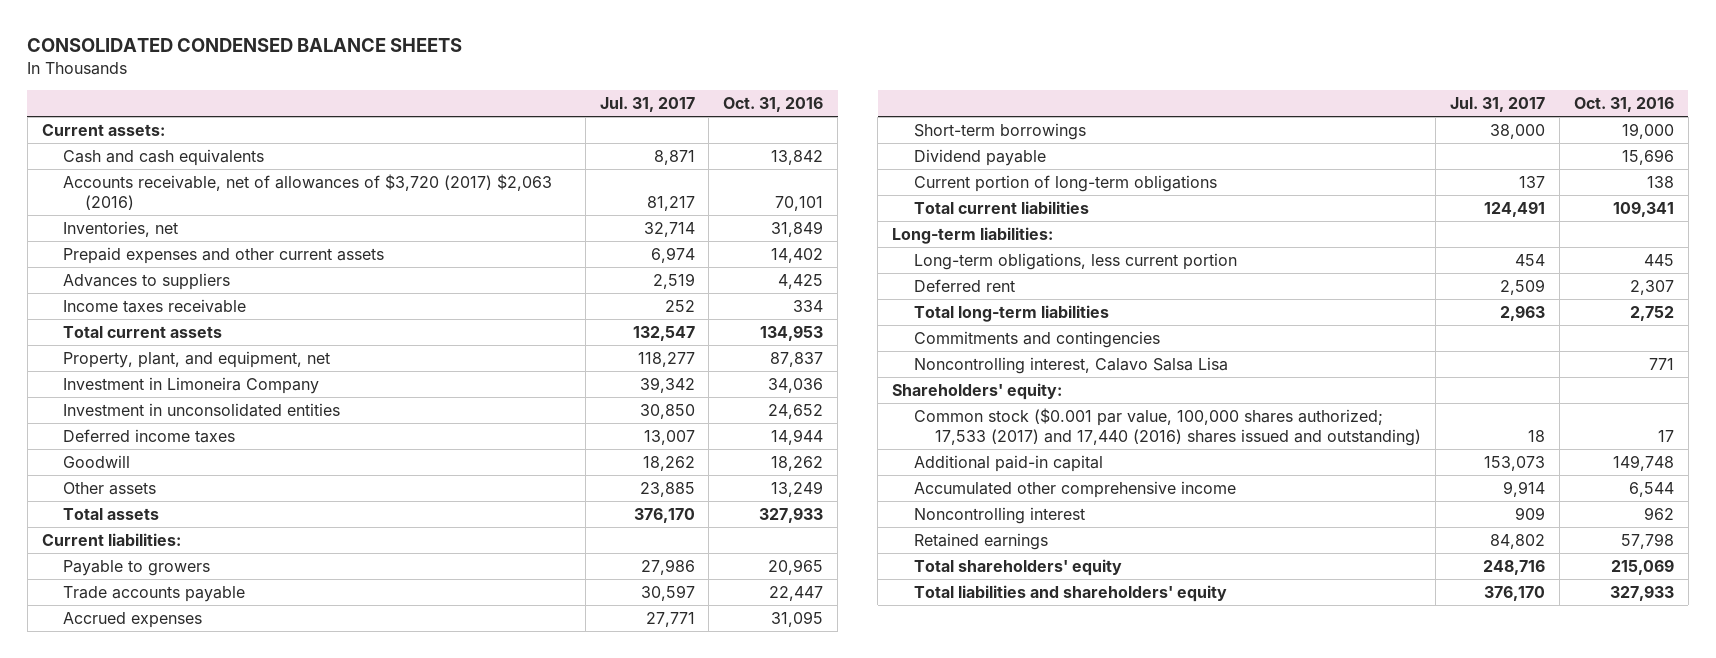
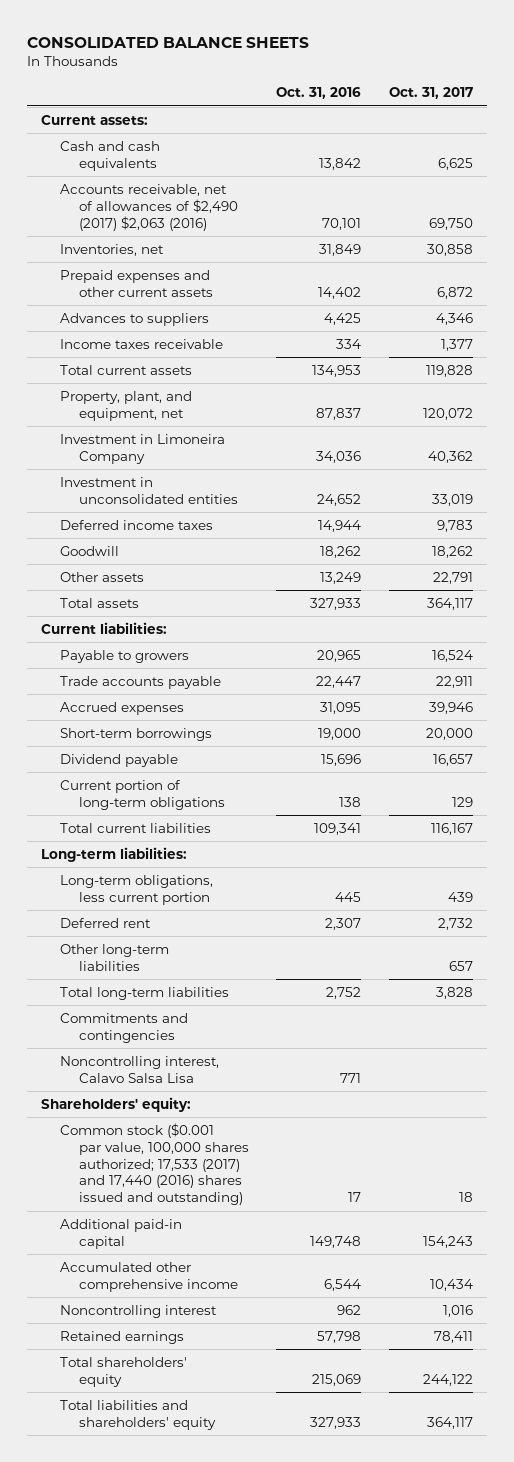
[27,38,463,53] CONSOLIDATED CONDENSED BALANCE SHEETS -> [26,36,309,48] CONSOLIDATED BALANCE SHEETS
[599,97,695,113] Jul. 31, 2017 -> none
none -> [388,87,473,100] Oct. 31, 2017
[63,174,553,211] Accounts receivable, net of allowances of $3,720 (2017) $2,063 (2016) -> [59,183,238,231] Accounts receivable, net of allowances of $2,490 (2017) $2,063 (2016)
none -> [59,943,169,971] Other long-term liabilities

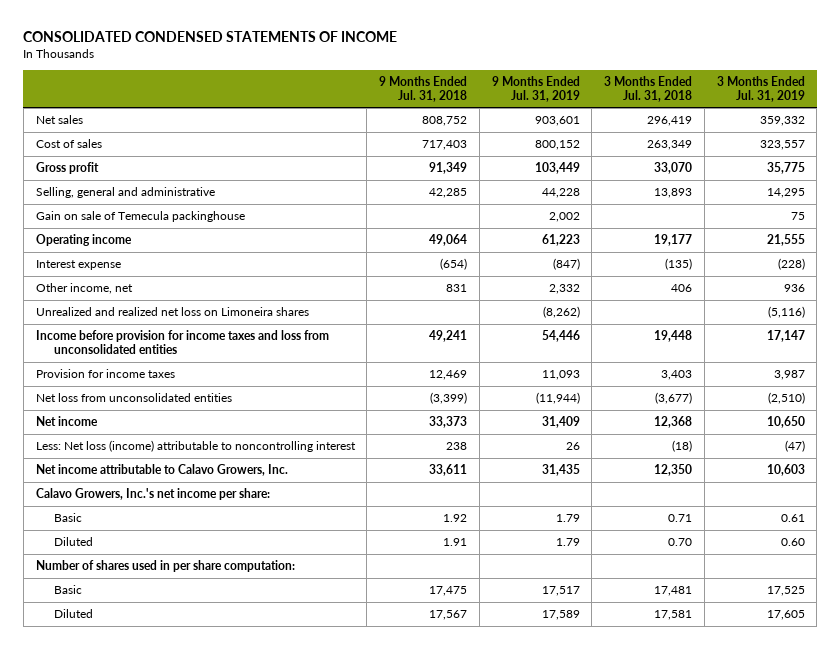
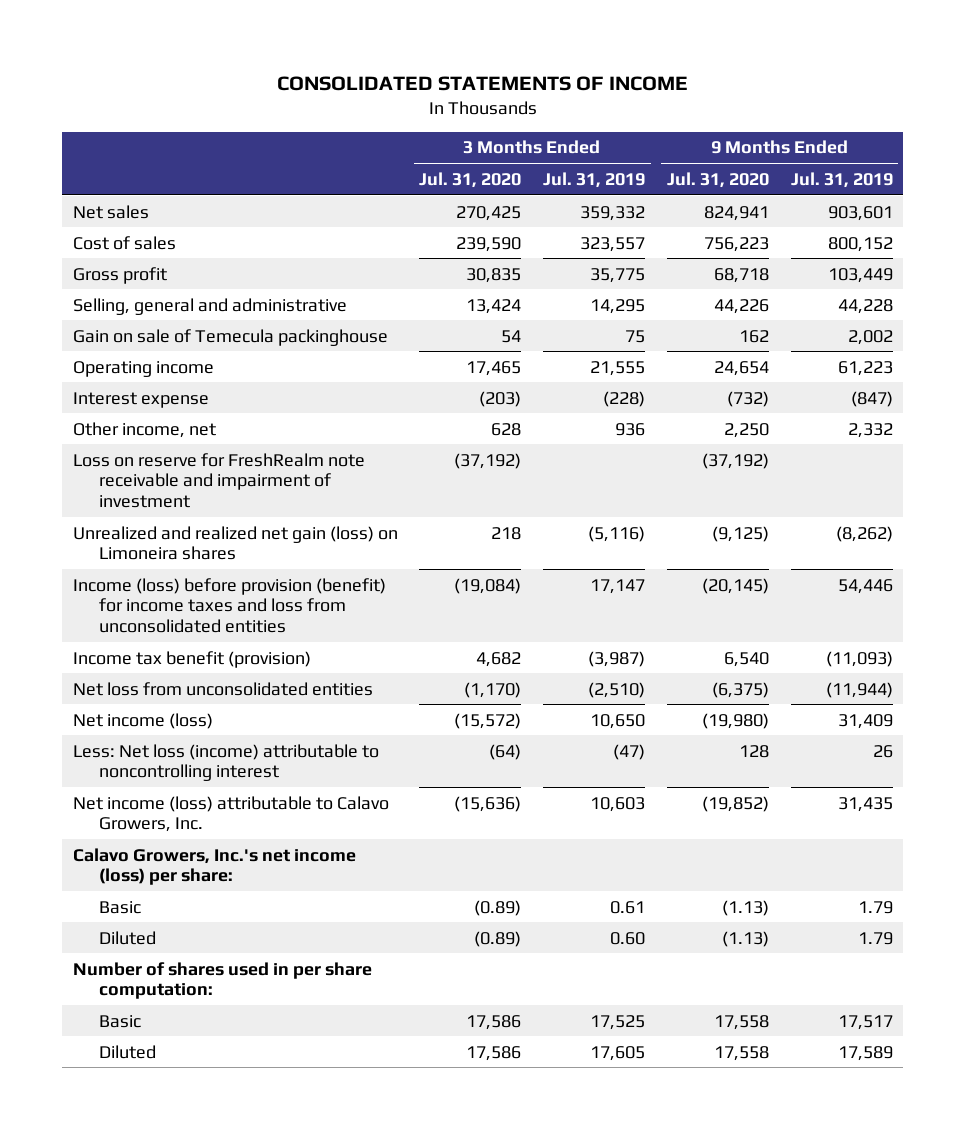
[23,30,398,42] CONSOLIDATED CONDENSED STATEMENTS OF INCOME -> [276,75,688,91] CONSOLIDATED STATEMENTS OF INCOME
[379,75,468,102] 9 Months Ended Jul. 31, 2018 -> none
[604,75,693,102] 3 Months Ended Jul. 31, 2018 -> none
none -> [419,171,522,188] Jul. 31, 2020
none -> [666,171,769,188] Jul. 31, 2020
none -> [72,452,365,509] Loss on reserve for FreshRealm note receivable and impairment of investment
[35,307,309,317] Unrealized and realized net loss on Limoneira shares -> [72,525,398,561] Unrealized and realized net gain (loss) on Limoneira shares
[35,330,329,355] Income before provision for income taxes and loss from unconsolidated entities -> [72,577,386,634] Income (loss) before provision (benefit) for income taxes and loss from unconsolidated entities
[35,369,175,379] Provision for income taxes -> [72,650,311,668] Income tax benefit (provision)
[541,370,580,381] 11,093 -> [825,650,893,667] (11,093)
[773,370,805,381] 3,987 -> [588,650,646,667] (3,987)
[35,416,98,427] Net income -> [72,712,213,729] Net income (loss)
[35,464,288,477] Net income attributable to Calavo Growers, Inc. -> [72,795,389,833] Net income (loss) attributable to Calavo Growers, Inc.
[35,488,270,501] Calavo Growers, Inc.'s net income per share: -> [72,847,356,886] Calavo Growers, Inc.'s net income (loss) per share:

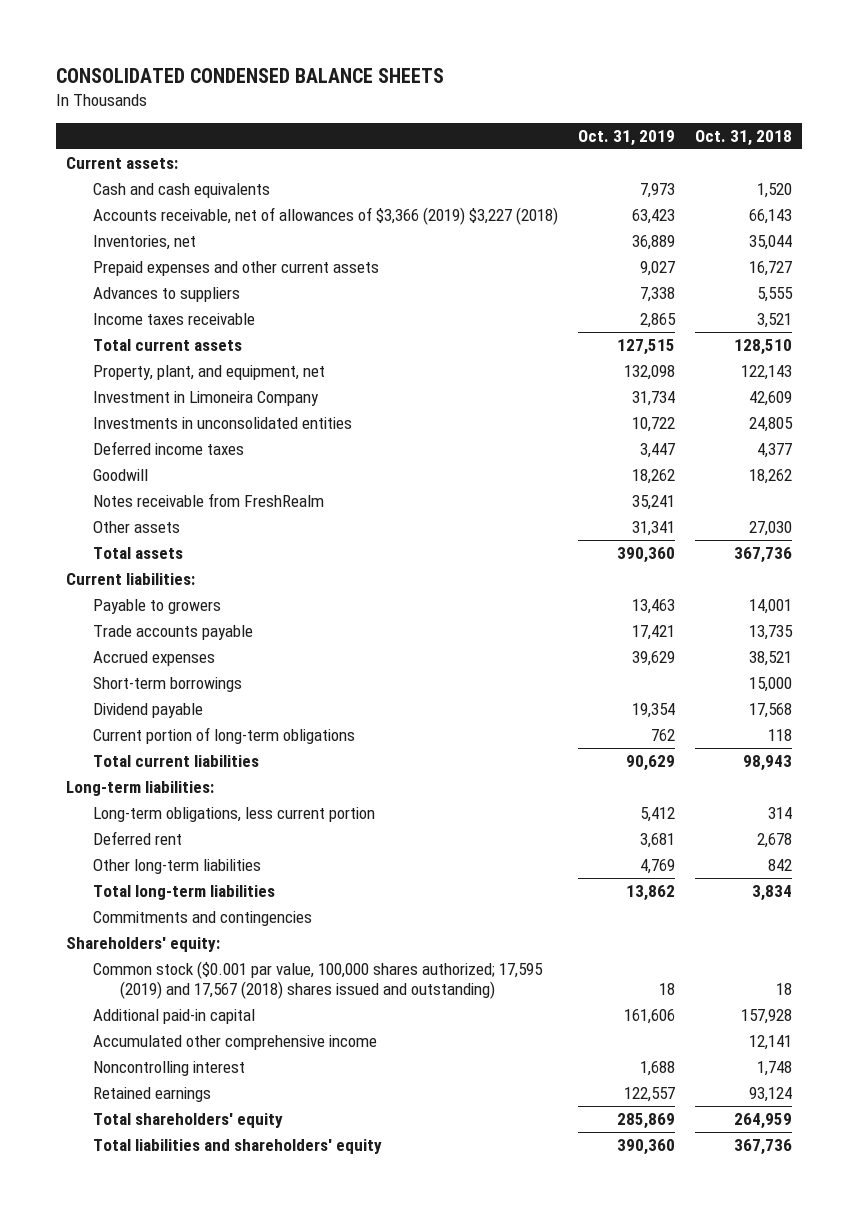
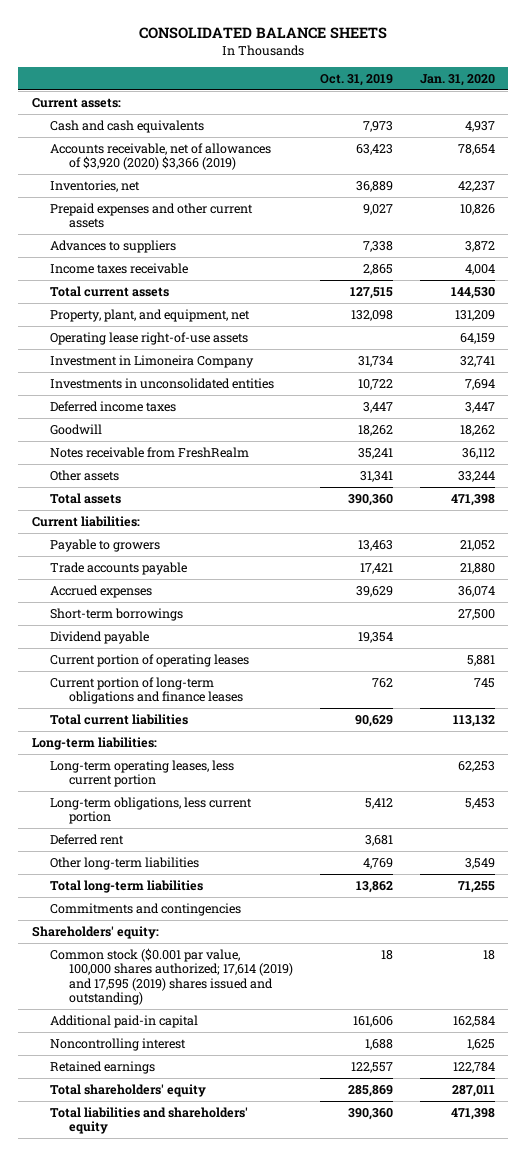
[55,67,444,83] CONSOLIDATED CONDENSED BALANCE SHEETS -> [139,26,388,39] CONSOLIDATED BALANCE SHEETS
[694,130,792,147] Oct. 31, 2018 -> none
none -> [419,74,495,87] Jan. 31, 2020
[93,206,559,225] Accounts receivable, net of allowances of $3,366 (2019) $3,227 (2018) -> [50,142,272,171] Accounts receivable, net of allowances of $3,920 (2020) $3,366 (2019)
none -> [50,331,249,345] Operating lease right-of-use assets
none -> [50,653,250,667] Current portion of operating leases
[93,726,356,744] Current portion of long-term obligations -> [50,676,243,705] Current portion of long-term obligations and finance leases
none -> [50,759,235,788] Long-term operating leases, less current portion
[93,960,544,1000] Common stock ($0.001 par value, 100,000 shares authorized; 17,595 (2019) and 17,567 (2018) shares issued and outstanding) -> [50,947,293,1006] Common stock ($0.001 par value, 100,000 shares authorized; 17,614 (2019) and 17,595 (2019) shares issued and outstanding)
[93,1034,378,1050] Accumulated other comprehensive income -> none

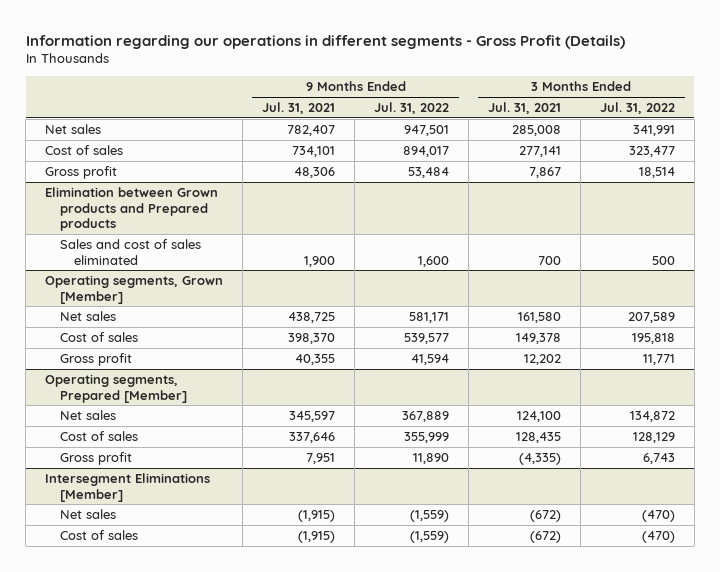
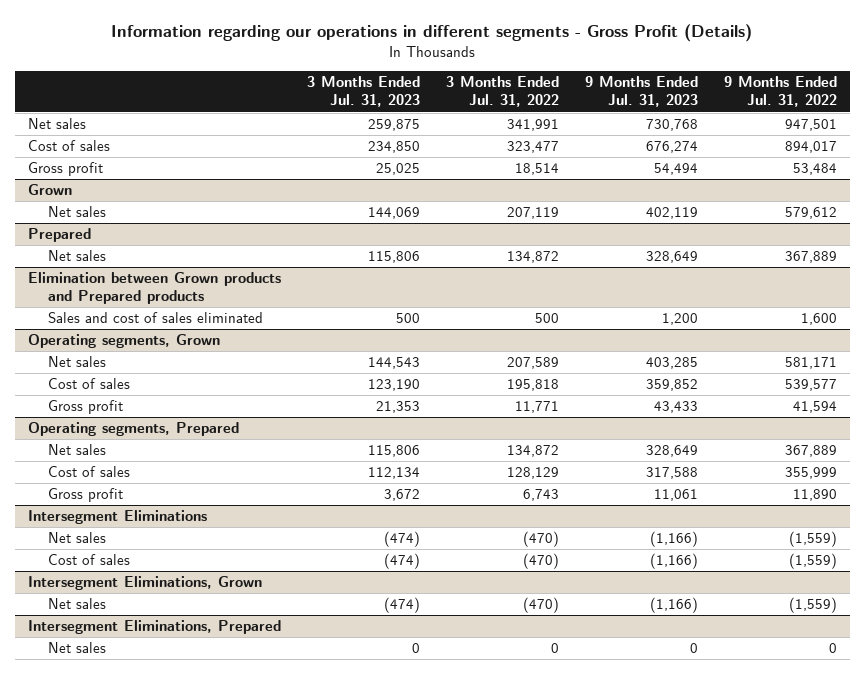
[262,101,336,114] Jul. 31, 2021 -> none
[487,101,561,114] Jul. 31, 2021 -> none
none -> [306,76,420,108] 3 Months Ended Jul. 31, 2023
none -> [584,76,698,108] 9 Months Ended Jul. 31, 2023
none -> [27,184,72,196] Grown
none -> [48,206,107,218] Net sales
none -> [27,228,91,243] Prepared
none -> [48,250,107,262] Net sales
[45,274,224,304] Operating segments, Grown [Member] -> [27,334,220,349] Operating segments, Grown
[45,373,187,403] Operating segments, Prepared [Member] -> [27,422,239,437] Operating segments, Prepared
[45,472,211,502] Intersegment Eliminations [Member] -> [27,510,207,525] Intersegment Eliminations
none -> [27,576,262,591] Intersegment Eliminations, Grown
none -> [48,598,107,610] Net sales
none -> [27,620,281,635] Intersegment Eliminations, Prepared
none -> [48,642,107,654] Net sales

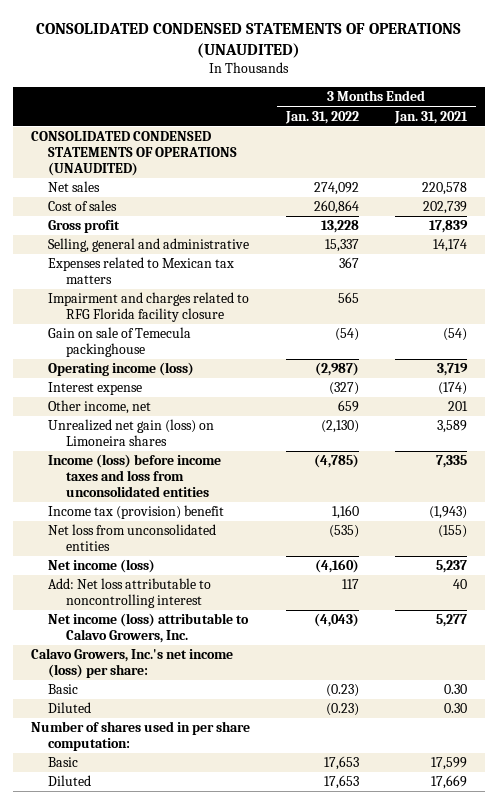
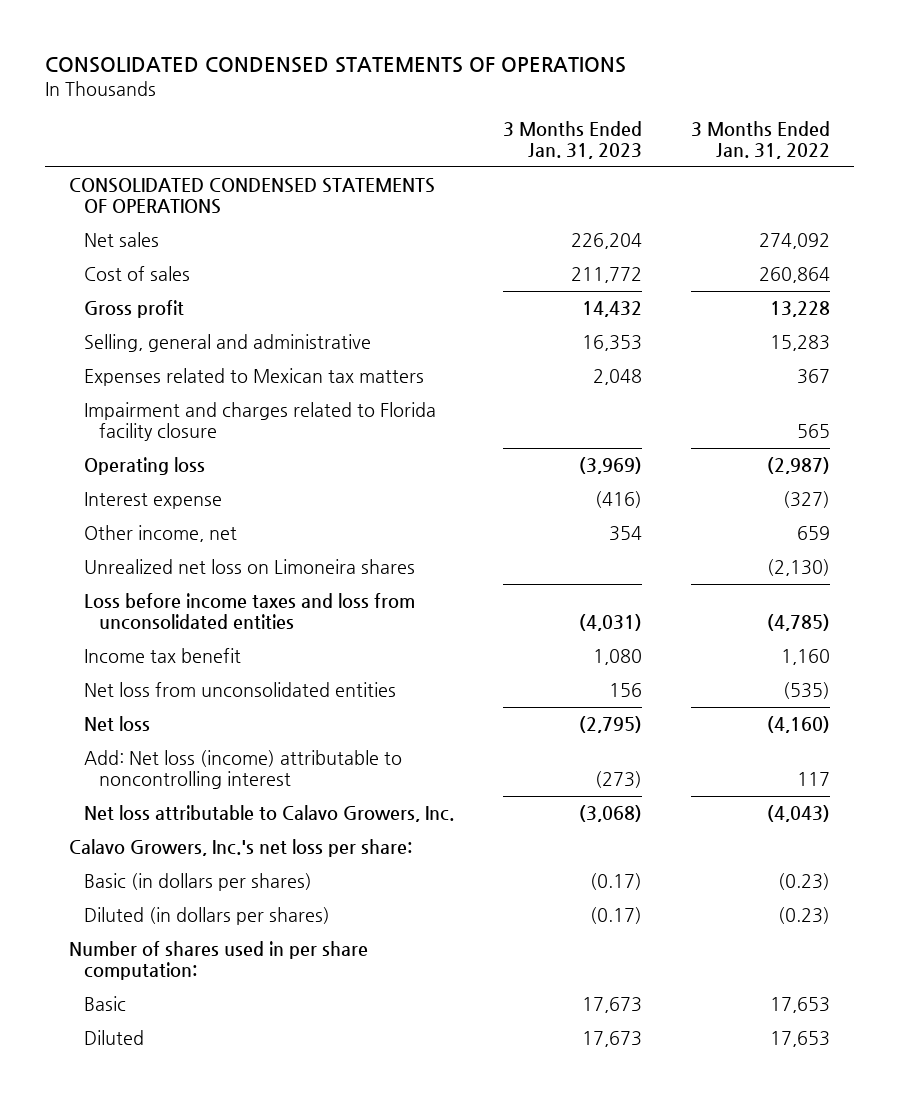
[35,22,461,58] CONSOLIDATED CONDENSED STATEMENTS OF OPERATIONS (UNAUDITED) -> [44,57,626,74] CONSOLIDATED CONDENSED STATEMENTS OF OPERATIONS
[393,110,468,124] Jan. 31, 2021 -> none
none -> [503,120,643,160] 3 Months Ended Jan. 31, 2023
[30,131,238,176] CONSOLIDATED CONDENSED STATEMENTS OF OPERATIONS (UNAUDITED) -> [68,177,435,215] CONSOLIDATED CONDENSED STATEMENTS OF OPERATIONS
[324,239,359,253] 15,337 -> [769,334,830,351] 15,283
[48,327,192,358] Gain on sale of Temecula packinghouse -> none
[48,292,250,323] Impairment and charges related to RFG Florida facility closure -> [84,401,437,442] Impairment and charges related to Florida facility closure
[48,362,195,377] Operating income (loss) -> [84,456,206,475] Operating loss
[48,419,215,447] Unrealized net gain (loss) on Limoneira shares -> [84,558,416,574] Unrealized net loss on Limoneira shares
[48,454,222,497] Income (loss) before income taxes and loss from unconsolidated entities -> [84,592,416,631] Loss before income taxes and loss from unconsolidated entities
[48,505,225,520] Income tax (provision) benefit -> [84,647,242,663] Income tax benefit
[48,559,156,574] Net income (loss) -> [84,715,151,731] Net loss
[48,578,212,609] Add: Net loss attributable to noncontrolling interest -> [84,749,403,790] Add: Net loss (income) attributable to noncontrolling interest
[48,613,250,644] Net income (loss) attributable to Calavo Growers, Inc. -> [84,804,455,822] Net loss attributable to Calavo Growers, Inc.
[30,648,233,679] Calavo Growers, Inc.'s net income (loss) per share: -> [68,838,412,857] Calavo Growers, Inc.'s net loss per share:
[48,684,79,695] Basic -> [84,872,313,891] Basic (in dollars per shares)
[48,702,92,714] Diluted -> [84,906,331,925] Diluted (in dollars per shares)

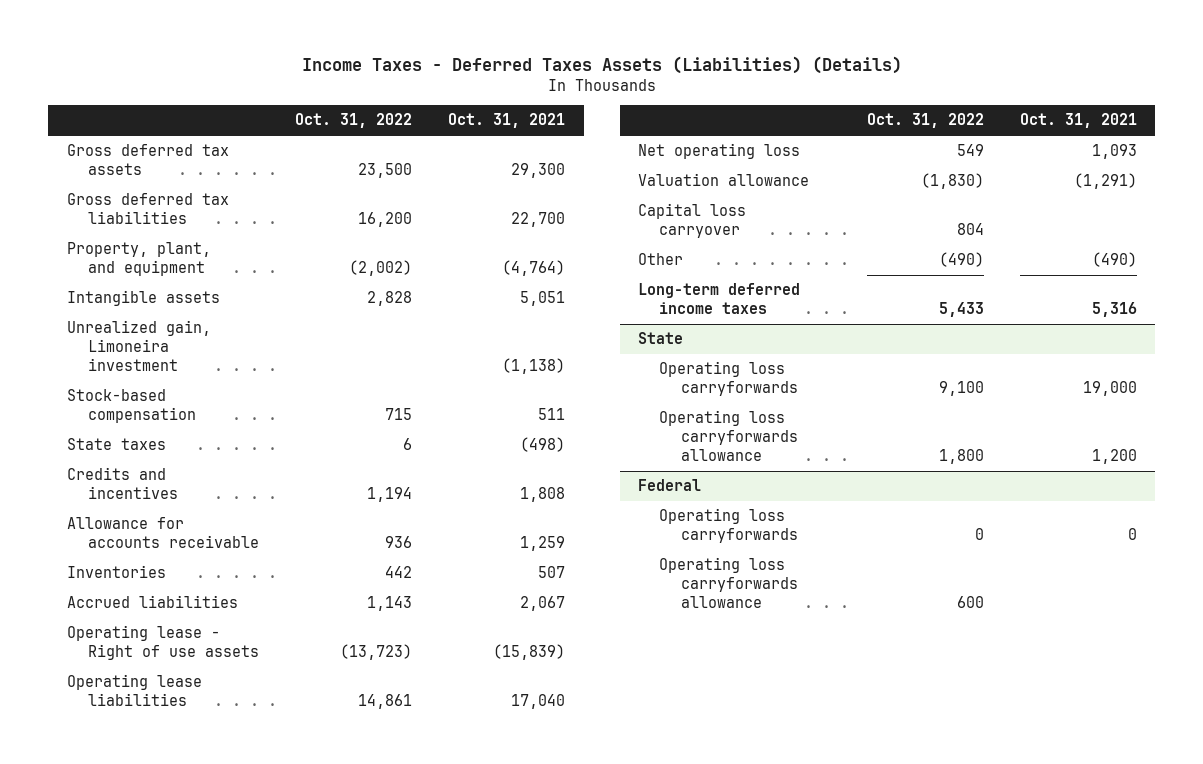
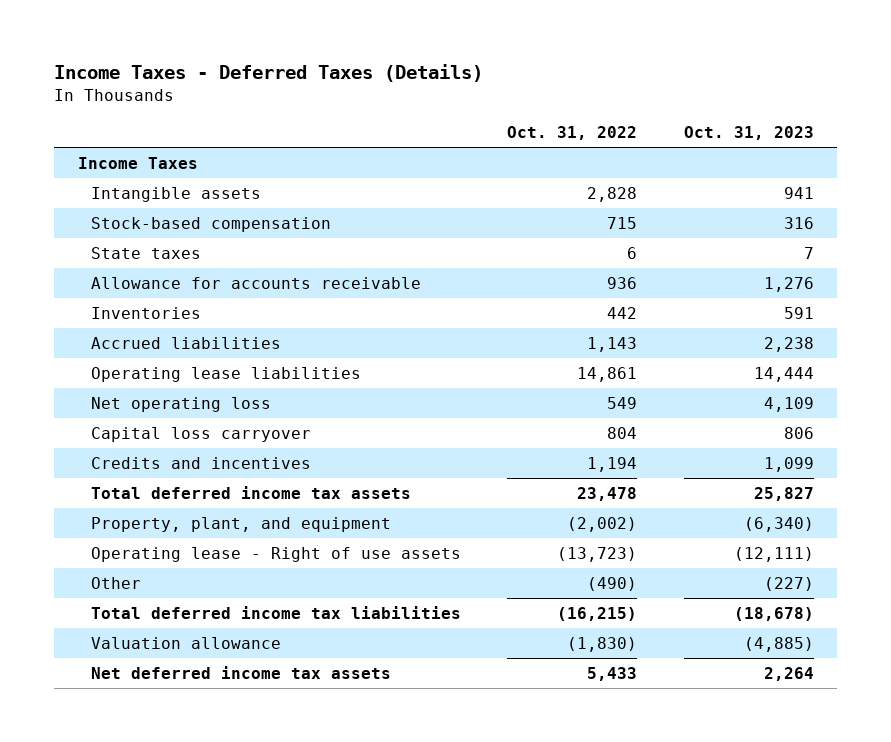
[301,55,902,74] Income Taxes - Deferred Taxes Assets (Liabilities) (Details) -> [54,64,484,83] Income Taxes - Deferred Taxes (Details)
[448,113,566,129] Oct. 31, 2021 -> none
none -> [683,126,814,141] Oct. 31, 2023
[66,144,229,176] Gross deferred tax assets -> none
[66,193,229,225] Gross deferred tax liabilities -> none
none -> [77,156,198,169] Income Taxes
[66,320,211,372] Unrealized gain, Limoneira investment -> none
[66,467,178,500] Credits and incentives -> [90,456,311,469] Credits and incentives
none -> [90,485,411,499] Total deferred income tax assets
[66,242,211,277] Property, plant, and equipment -> [90,516,391,532] Property, plant, and equipment
[66,625,259,661] Operating lease - Right of use assets -> [90,546,461,562] Operating lease - Right of use assets
[637,332,683,345] State -> none
[659,361,798,397] Operating loss carryforwards -> none
[659,410,798,462] Operating loss carryforwards allowance -> none
[637,479,701,492] Federal -> none
[659,508,798,544] Operating loss carryforwards -> none
[659,557,798,609] Operating loss carryforwards allowance -> none
none -> [90,605,461,619] Total deferred income tax liabilities
[637,173,809,187] Valuation allowance -> [90,636,281,649] Valuation allowance
[637,283,800,315] Long-term deferred income taxes -> [90,665,391,679] Net deferred income tax assets

